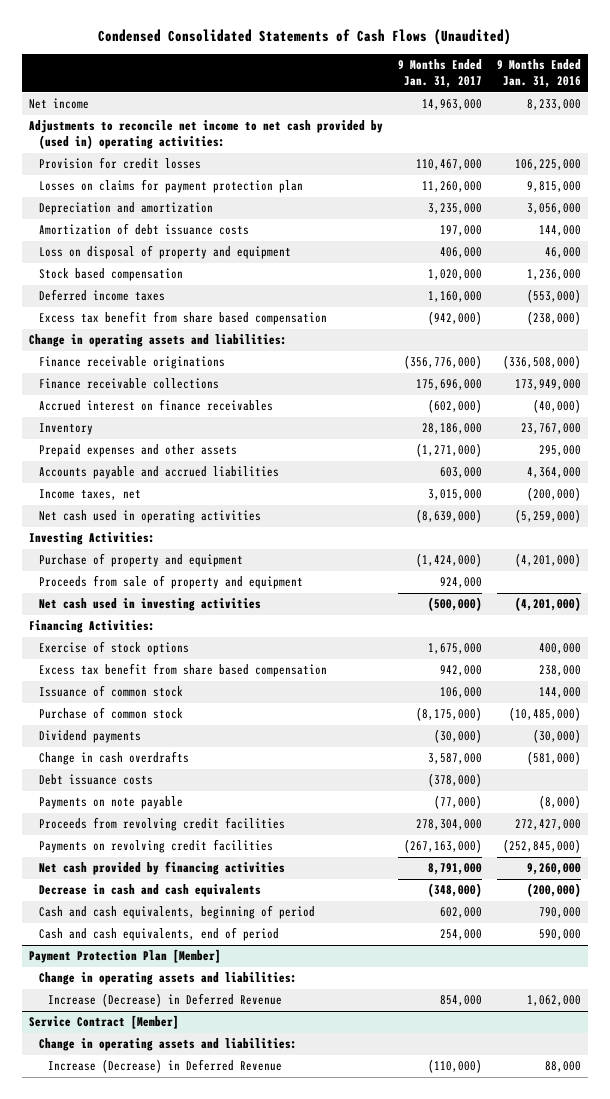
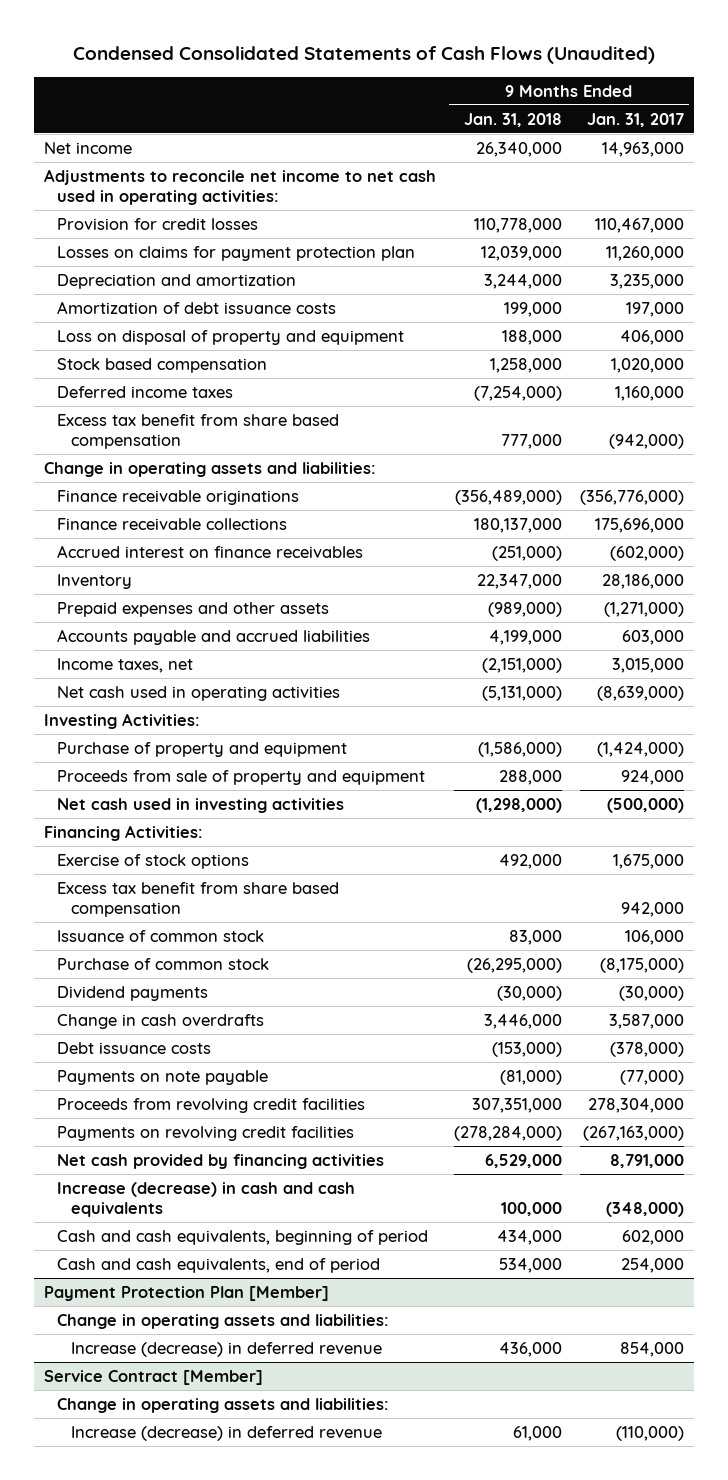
[496,59,581,89] 9 Months Ended Jan. 31, 2016 -> none
none -> [464,112,563,127] Jan. 31, 2018
[29,120,384,150] Adjustments to reconcile net income to net cash provided by (used in) operating activities: -> [43,168,436,206] Adjustments to reconcile net income to net cash used in operating activities:
[38,884,261,898] Decrease in cash and cash equivalents -> [57,1181,356,1218] Increase (decrease) in cash and cash equivalents
[48,993,283,1008] Increase (Decrease) in Deferred Revenue -> [71,1341,383,1357] Increase (decrease) in deferred revenue
[48,1059,283,1074] Increase (Decrease) in Deferred Revenue -> [71,1425,383,1441] Increase (decrease) in deferred revenue

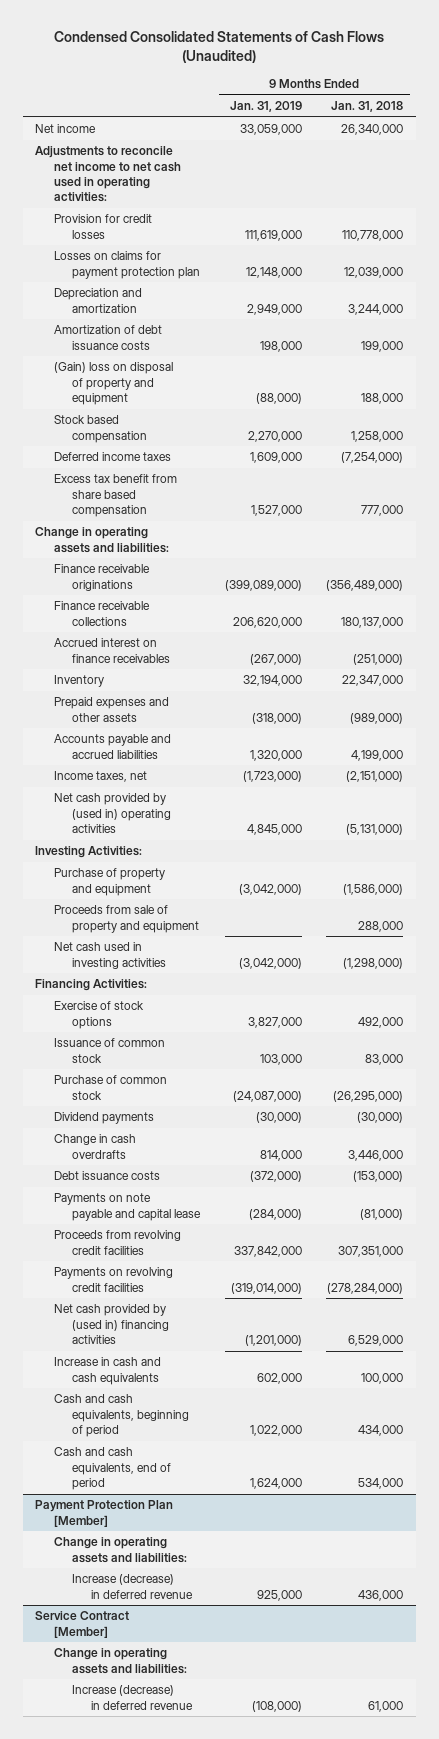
[587,112,685,127] Jan. 31, 2017 -> none
none -> [229,101,302,113] Jan. 31, 2019
[57,329,405,345] Loss on disposal of property and equipment -> [53,362,173,406] (Gain) loss on disposal of property and equipment
[57,685,341,701] Net cash used in operating activities -> [53,793,172,834] Net cash provided by (used in) operating activities
[57,881,340,918] Excess tax benefit from share based compensation -> none
[57,1069,269,1085] Payments on note payable -> [53,1193,202,1221] Payments on note payable and capital lease
[57,1153,385,1169] Net cash provided by financing activities -> [53,1304,170,1345] Net cash provided by (used in) financing activities
[57,1181,356,1218] Increase (decrease) in cash and cash equivalents -> [53,1357,161,1385] Increase in cash and cash equivalents

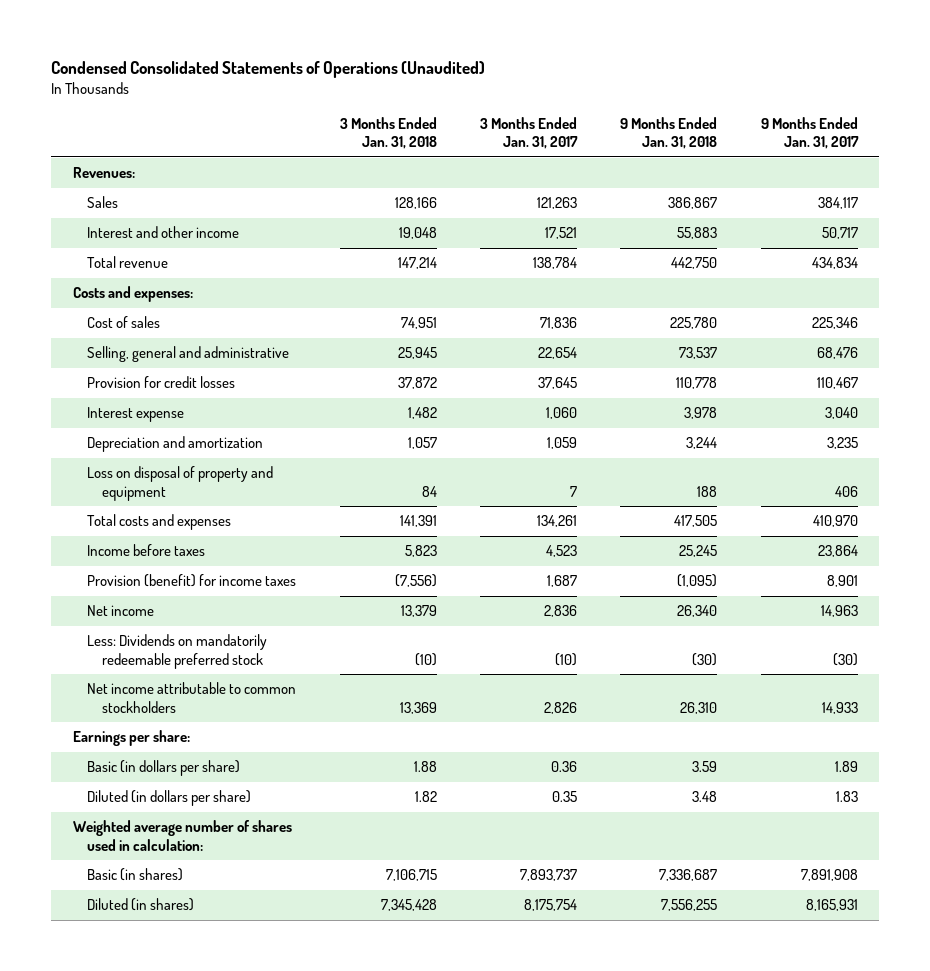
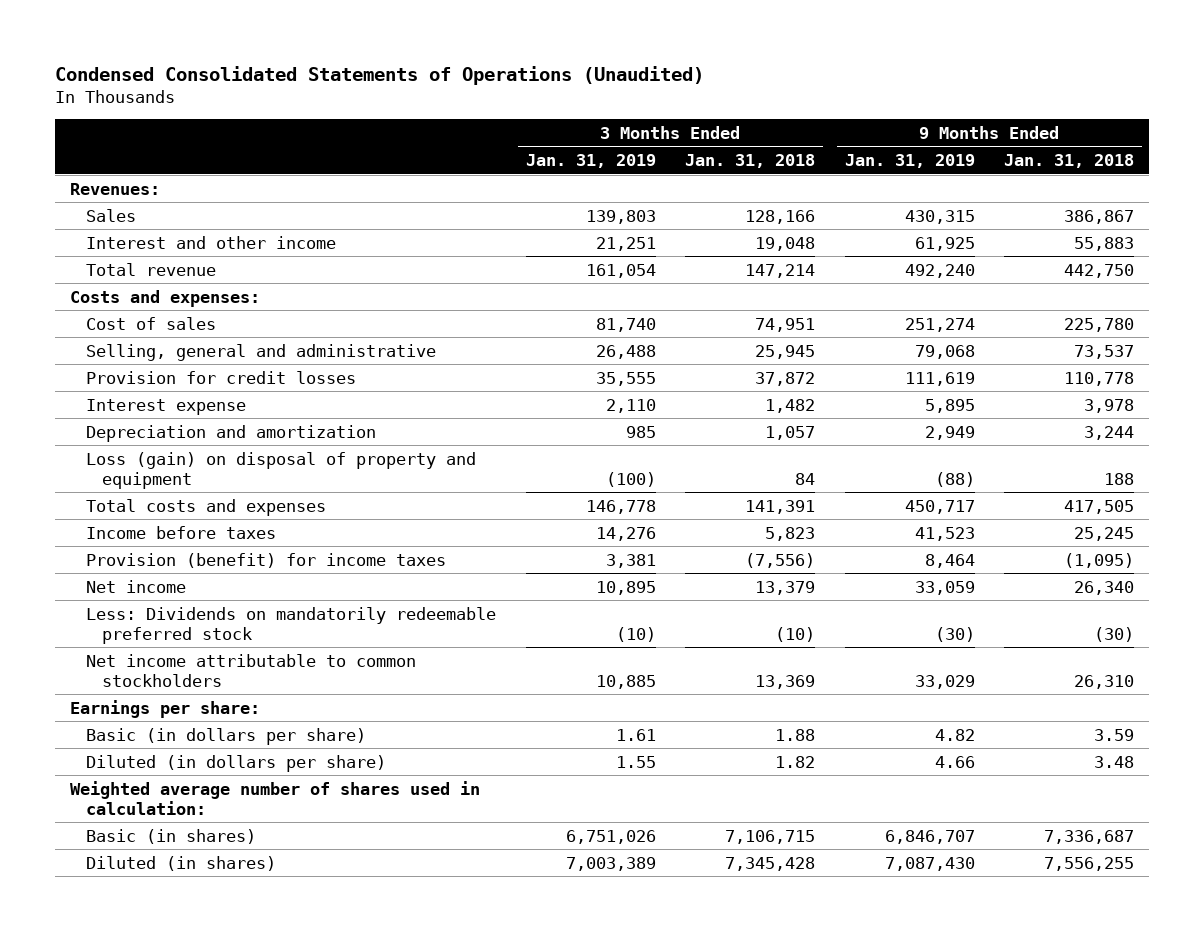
[480,117,579,150] 3 Months Ended Jan. 31, 2017 -> none
[760,117,859,150] 9 Months Ended Jan. 31, 2017 -> none
none -> [525,153,656,168] Jan. 31, 2019
none -> [844,153,975,168] Jan. 31, 2019
[87,466,274,501] Loss on disposal of property and equipment -> [86,451,477,489] Loss (gain) on disposal of property and equipment

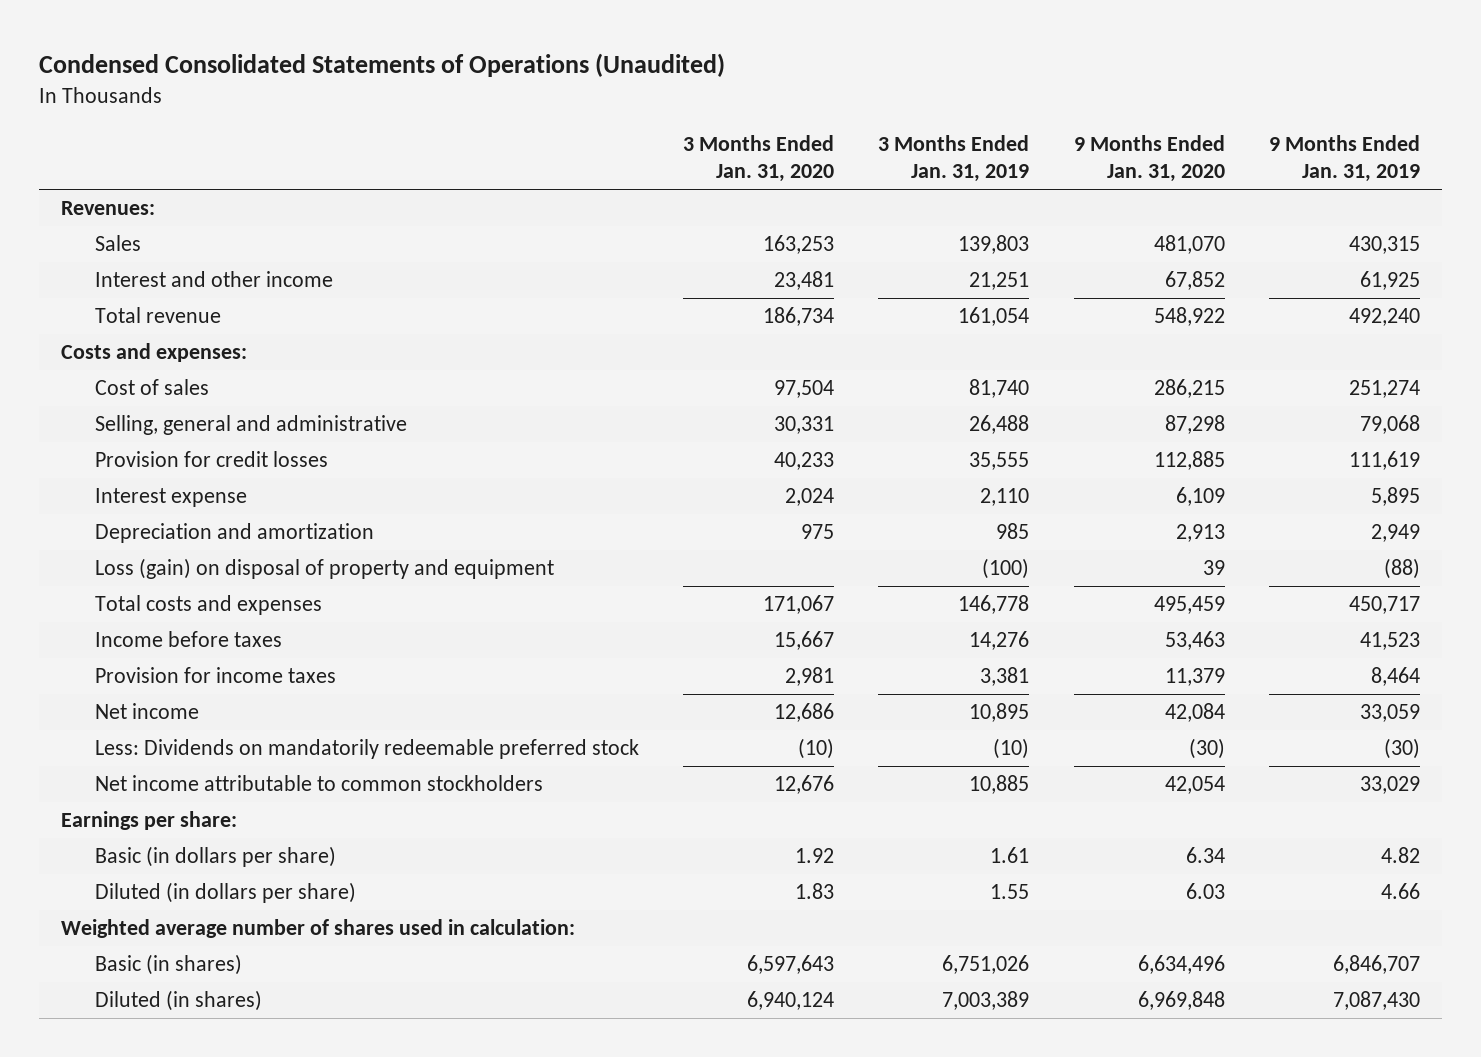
[685,153,816,168] Jan. 31, 2018 -> none
[1004,153,1135,168] Jan. 31, 2018 -> none
none -> [683,134,835,183] 3 Months Ended Jan. 31, 2020
none -> [1073,134,1225,183] 9 Months Ended Jan. 31, 2020
[86,552,447,568] Provision (benefit) for income taxes -> [94,667,336,684] Provision for income taxes

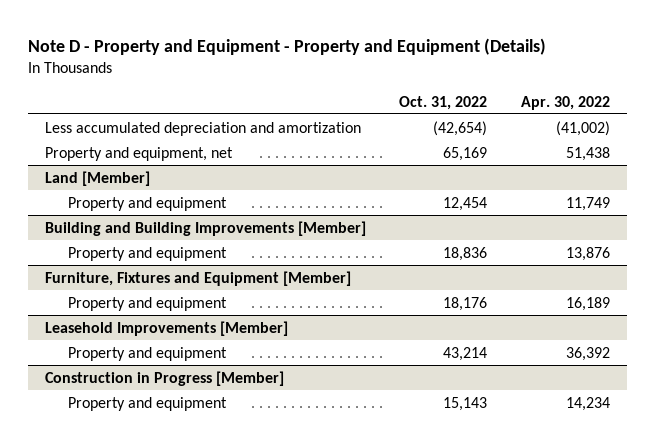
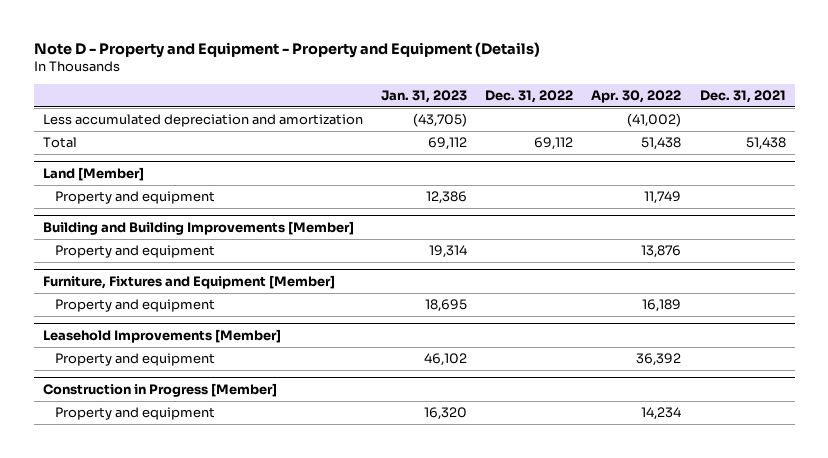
[399,95,488,110] Oct. 31, 2022 -> none
none -> [381,89,468,103] Jan. 31, 2023
none -> [485,89,574,103] Dec. 31, 2022
none -> [699,89,786,103] Dec. 31, 2021
[44,146,233,161] Property and equipment, net -> [42,137,77,149] Total

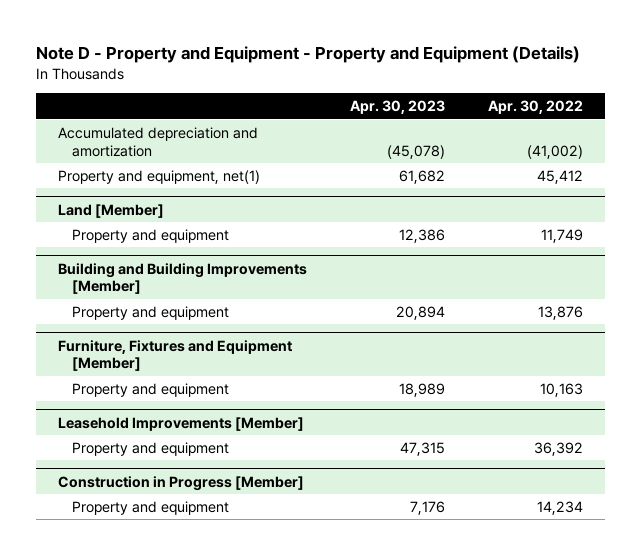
[381,89,468,103] Jan. 31, 2023 -> none
[485,89,574,103] Dec. 31, 2022 -> none
[699,89,786,103] Dec. 31, 2021 -> none
none -> [350,100,446,115] Apr. 30, 2023
[42,137,77,149] Total -> none
[42,114,363,128] Less accumulated depreciation and amortization -> [57,126,258,157] Accumulated depreciation and amortization
none -> [57,169,260,184] Property and equipment, net(1)
[642,299,682,313] 16,189 -> [540,382,584,397] 10,163

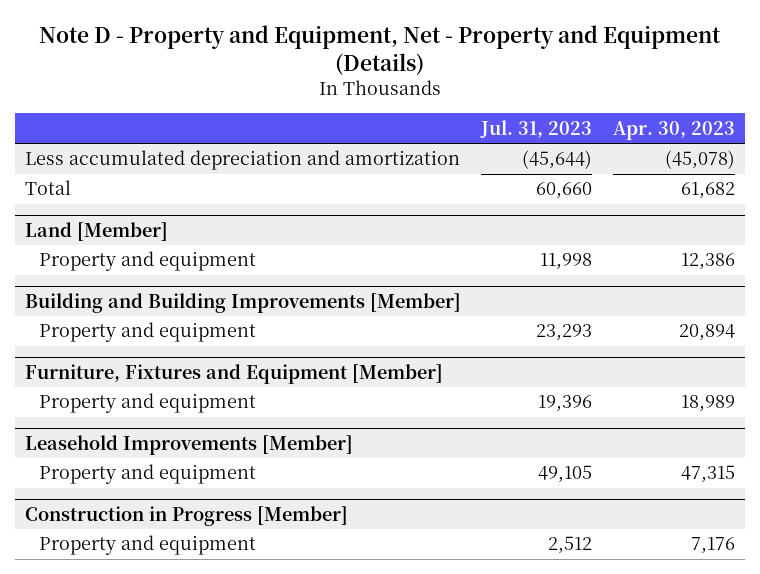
[36,46,581,64] Note D - Property and Equipment - Property and Equipment (Details) -> [38,24,721,75] Note D - Property and Equipment, Net - Property and Equipment (Details)
[488,100,584,115] Apr. 30, 2022 -> none
none -> [480,119,593,138] Jul. 31, 2023
[57,126,258,157] Accumulated depreciation and amortization -> [24,150,460,171] Less accumulated depreciation and amortization
[57,169,260,184] Property and equipment, net(1) -> [24,180,71,196] Total

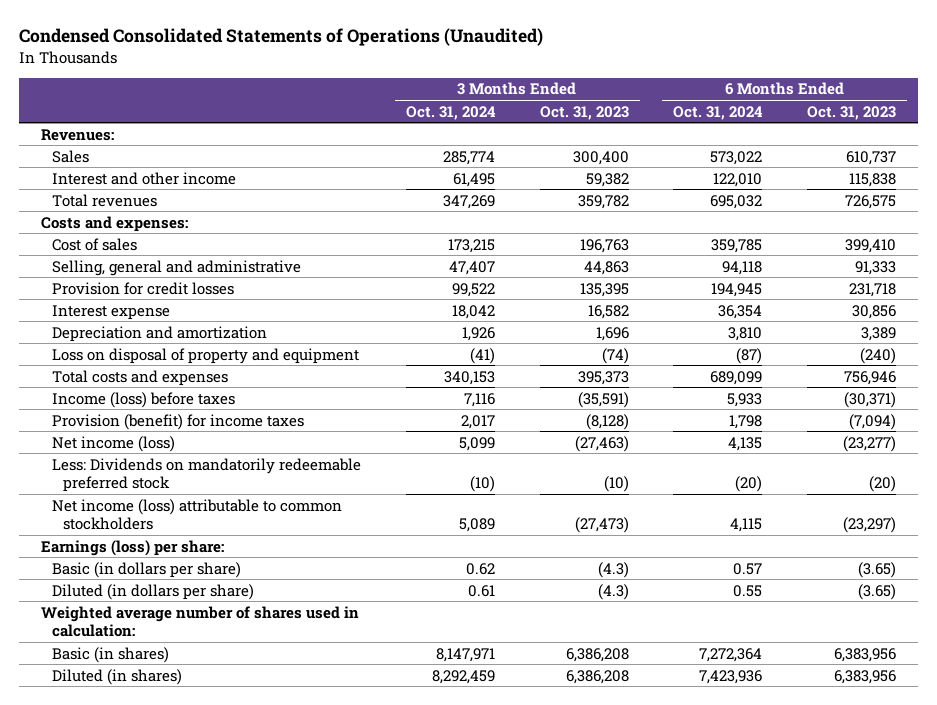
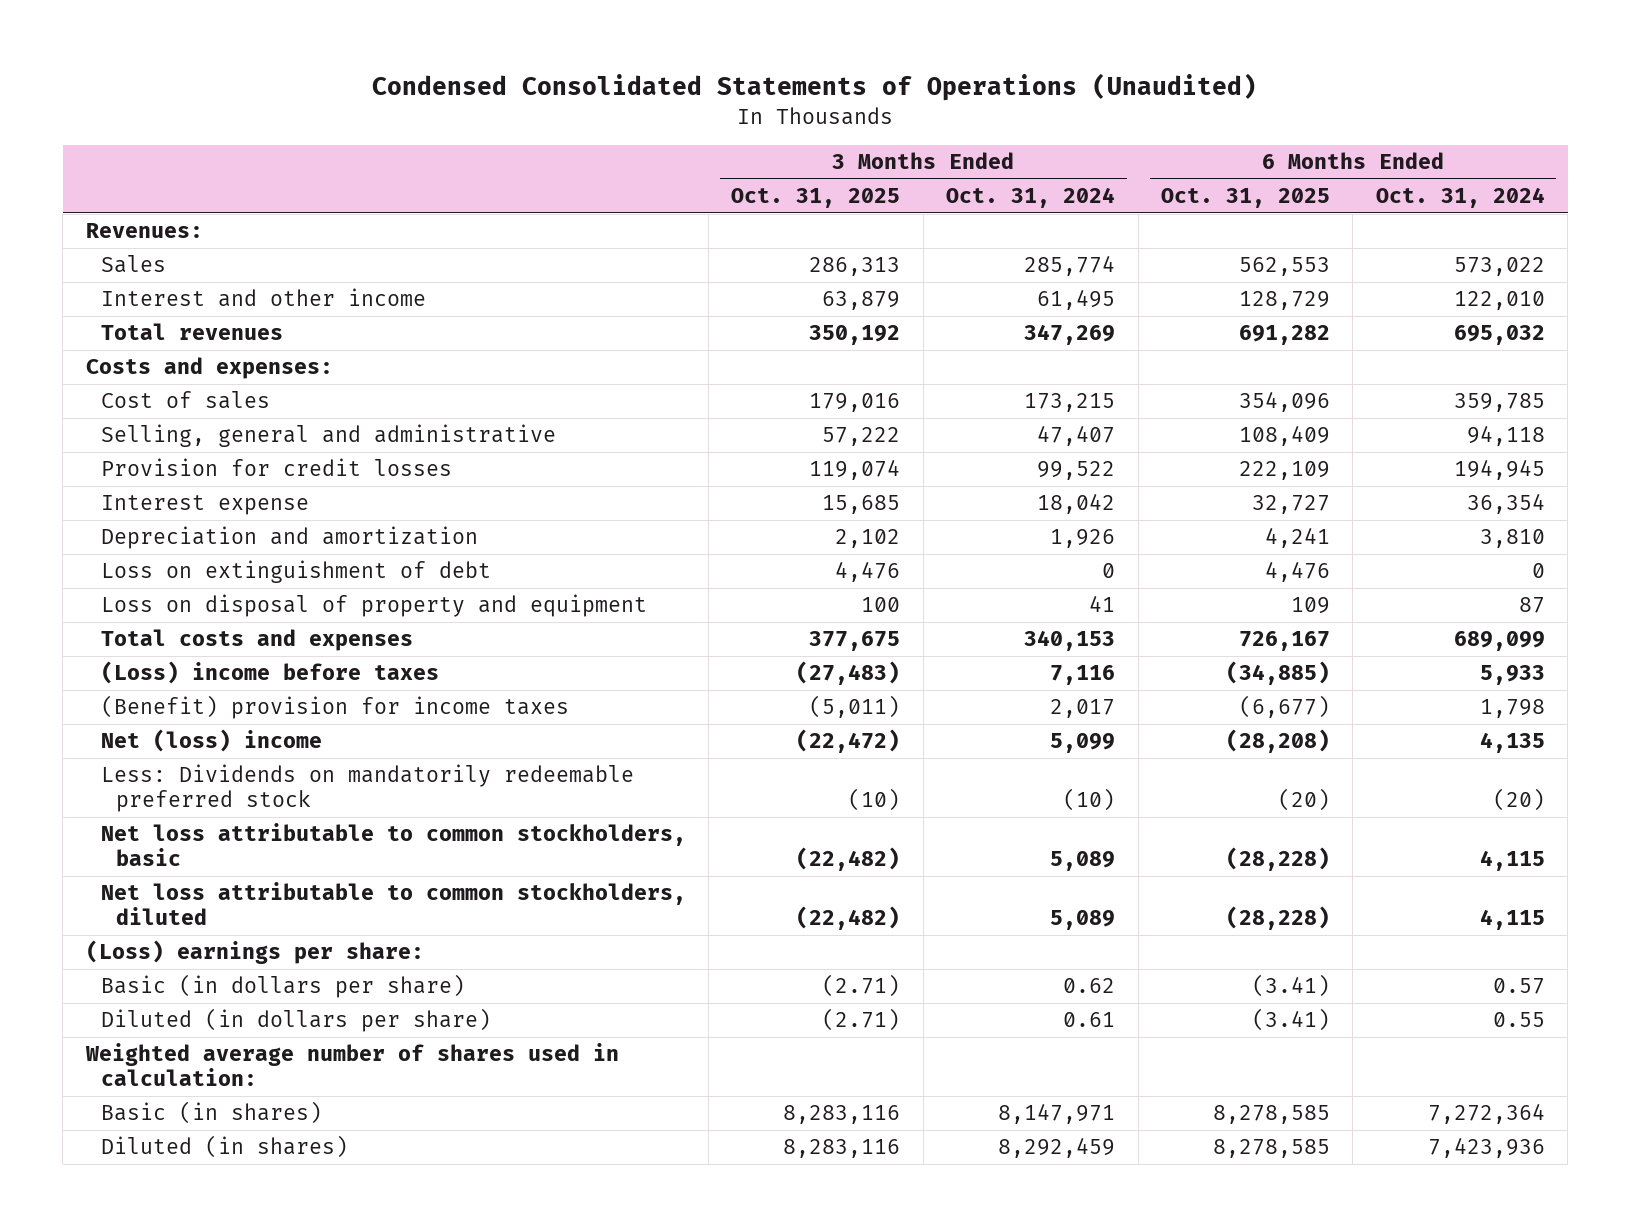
[539,105,629,120] Oct. 31, 2023 -> none
[807,105,897,120] Oct. 31, 2023 -> none
none -> [731,188,901,209] Oct. 31, 2025
none -> [1160,188,1330,209] Oct. 31, 2025
none -> [100,560,491,584] Loss on extinguishment of debt
[469,347,495,364] (41) -> [1089,595,1116,613] 41
[736,347,763,364] (87) -> [1518,597,1545,614] 87
[52,391,236,408] Income (loss) before taxes -> [100,661,439,685] (Loss) income before taxes
[52,413,305,430] Provision (benefit) for income taxes -> [100,695,569,720] (Benefit) provision for income taxes
[52,435,176,452] Net income (loss) -> [100,729,322,753] Net (loss) income
[52,498,343,531] Net income (loss) attributable to common stockholders -> [100,823,686,867] Net loss attributable to common stockholders, basic
none -> [100,882,686,926] Net loss attributable to common stockholders, diluted
[41,539,225,556] Earnings (loss) per share: -> [85,940,424,965] (Loss) earnings per share:

